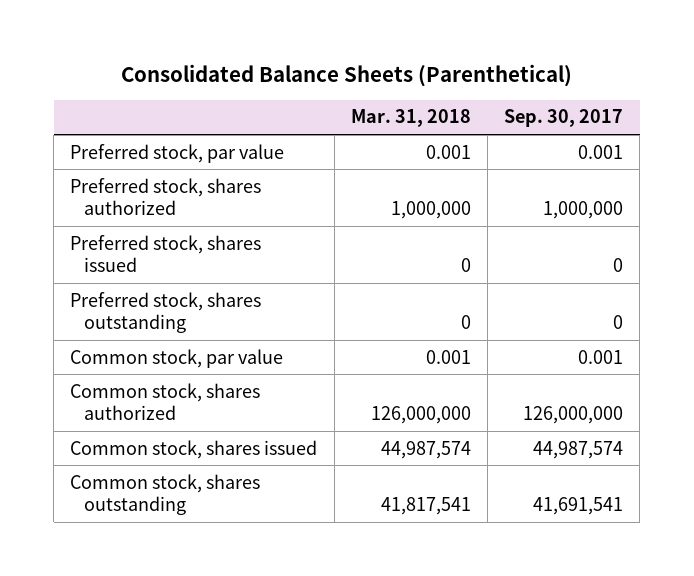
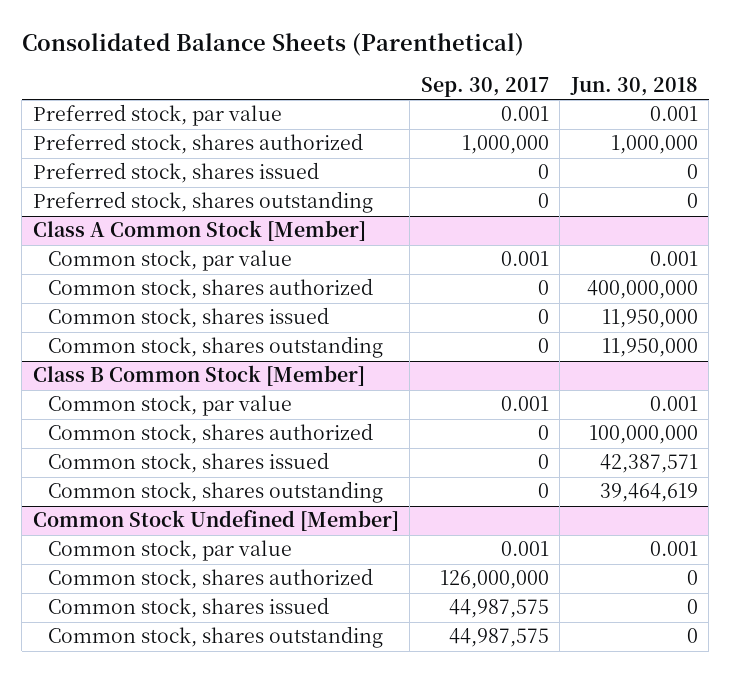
[350,109,471,128] Mar. 31, 2018 -> none
none -> [569,76,698,96] Jun. 30, 2018
none -> [32,220,366,242] Class A Common Stock [Member]
none -> [47,278,373,300] Common stock, shares authorized
none -> [47,307,329,329] Common stock, shares issued
none -> [47,336,383,359] Common stock, shares outstanding
none -> [32,365,365,387] Class B Common Stock [Member]
none -> [47,395,292,417] Common stock, par value
none -> [47,423,373,445] Common stock, shares authorized
none -> [47,452,329,474] Common stock, shares issued
none -> [47,481,383,504] Common stock, shares outstanding
none -> [32,510,399,532] Common Stock Undefined [Member]
none -> [47,540,292,562] Common stock, par value
[533,440,624,459] 44,987,574 -> [448,599,549,619] 44,987,575
[533,497,624,516] 41,691,541 -> [448,628,549,648] 44,987,575

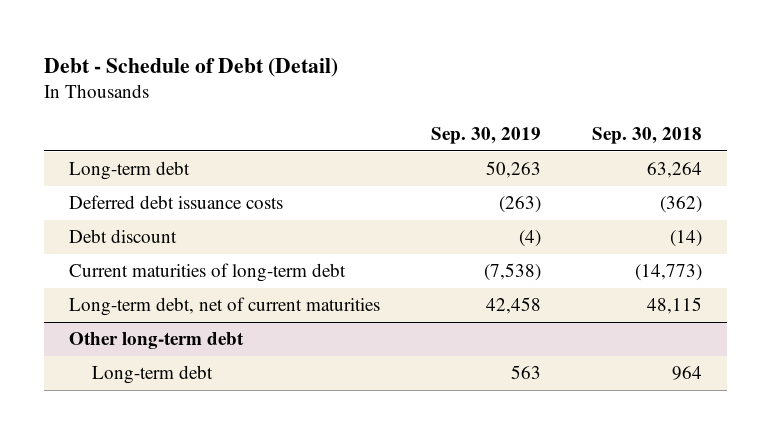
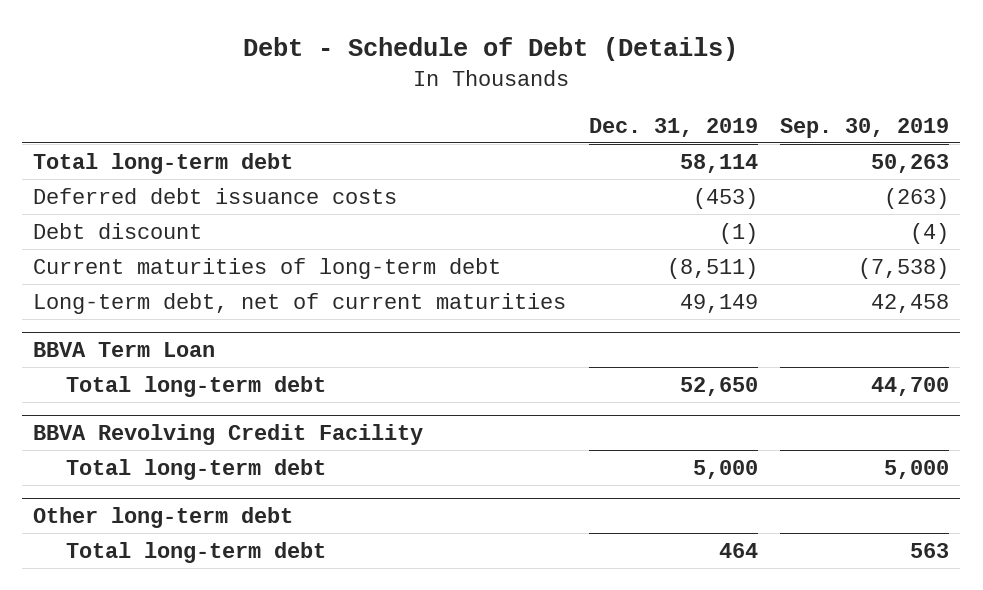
[43,58,338,78] Debt - Schedule of Debt (Detail) -> [243,37,739,62] Debt - Schedule of Debt (Details)
[591,127,702,145] Sep. 30, 2018 -> none
none -> [588,117,758,137] Dec. 31, 2019
[69,160,191,180] Long-term debt -> [33,152,294,174] Total long-term debt
none -> [33,342,216,358] BBVA Term Loan
none -> [65,375,326,397] Total long-term debt
none -> [33,424,424,446] BBVA Revolving Credit Facility
none -> [65,458,326,480] Total long-term debt
[91,364,213,384] Long-term debt -> [65,541,326,563] Total long-term debt

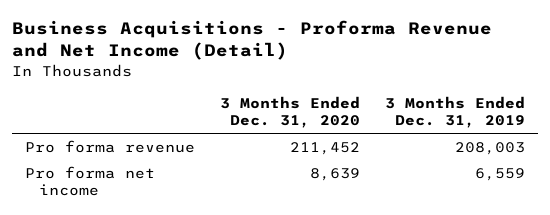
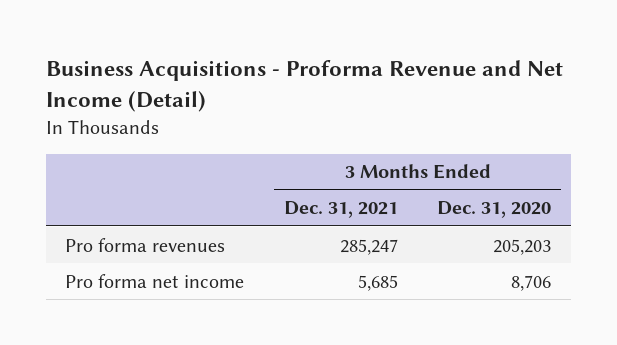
[385,95,526,129] 3 Months Ended Dec. 31, 2019 -> none
none -> [283,201,398,219] Dec. 31, 2021
[24,139,195,153] Pro forma revenue -> [65,237,226,252] Pro forma revenues
[290,141,361,155] 211,452 -> [493,238,552,255] 205,203
[310,167,361,181] 8,639 -> [511,274,552,291] 8,706

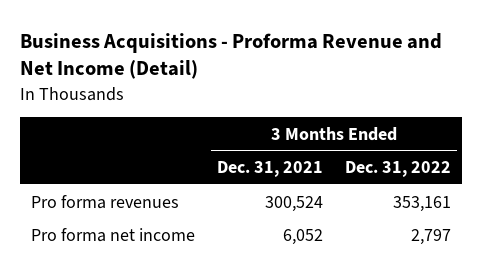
[437,201,552,219] Dec. 31, 2020 -> none
none -> [345,161,452,178] Dec. 31, 2022
[339,238,398,255] 285,247 -> [264,195,323,212] 300,524
[357,274,398,291] 5,685 -> [282,228,323,245] 6,052

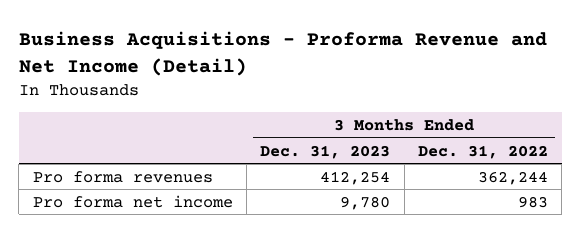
[216,161,323,178] Dec. 31, 2021 -> none
none -> [260,144,391,159] Dec. 31, 2023
[393,195,452,212] 353,161 -> [477,170,548,185] 362,244
[411,228,452,245] 2,797 -> [517,195,548,208] 983

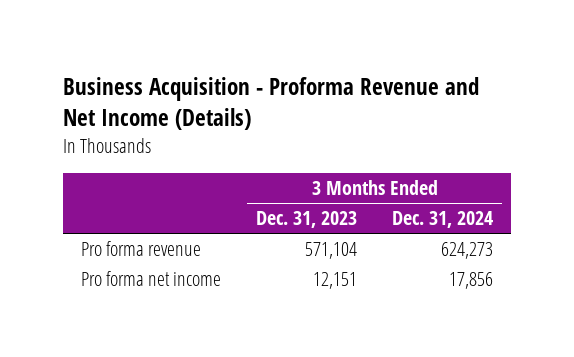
[18,31,547,77] Business Acquisitions - Proforma Revenue and Net Income (Detail) -> [63,76,480,130] Business Acquisition - Proforma Revenue and Net Income (Details)
[417,144,548,159] Dec. 31, 2022 -> none
none -> [392,211,494,229] Dec. 31, 2024
[32,170,213,183] Pro forma revenues -> [81,241,202,257] Pro forma revenue
[320,170,391,185] 412,254 -> [305,242,358,260] 571,104
[340,195,391,210] 9,780 -> [313,272,358,290] 12,151

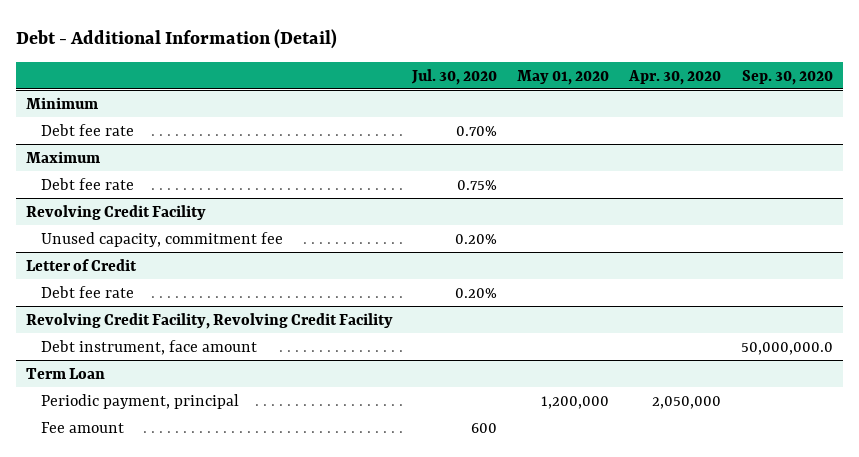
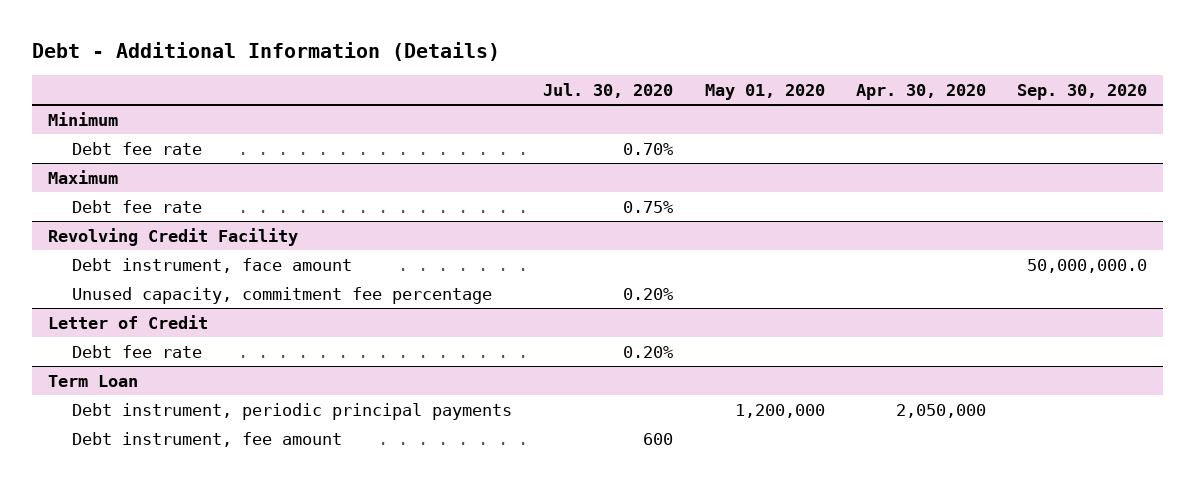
[15,28,337,49] Debt - Additional Information (Detail) -> [31,42,500,62] Debt - Additional Information (Details)
none -> [72,257,353,273] Debt instrument, face amount
[41,231,284,247] Unused capacity, commitment fee -> [72,286,493,304] Unused capacity, commitment fee percentage
[25,312,393,329] Revolving Credit Facility, Revolving Credit Facility -> none
[41,339,258,355] Debt instrument, face amount -> none
[41,393,240,409] Periodic payment, principal -> [72,402,513,420] Debt instrument, periodic principal payments
[41,421,125,433] Fee amount -> [72,431,343,447] Debt instrument, fee amount

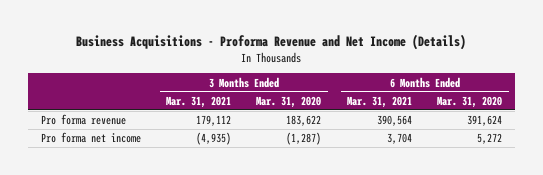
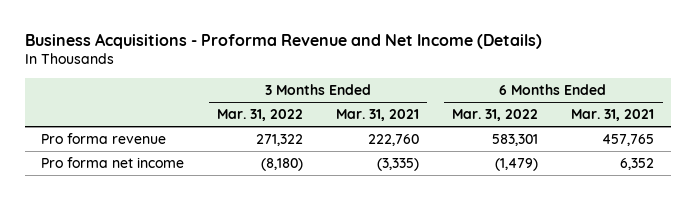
[256,95,322,108] Mar. 31, 2020 -> none
[437,95,503,108] Mar. 31, 2020 -> none
none -> [217,109,304,122] Mar. 31, 2022
none -> [452,109,539,122] Mar. 31, 2022
[196,115,232,127] 179,112 -> [368,133,420,146] 222,760
[376,115,412,127] 390,564 -> [602,133,655,146] 457,765
[196,132,232,146] (4,935) -> [377,157,420,171] (3,335)
[386,133,412,145] 3,704 -> [620,157,655,170] 6,352

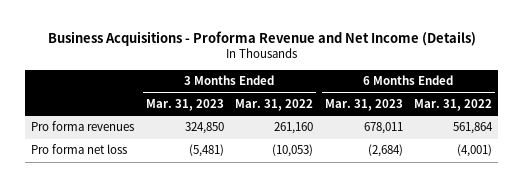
[336,109,420,122] Mar. 31, 2021 -> none
[571,109,655,122] Mar. 31, 2021 -> none
none -> [145,98,224,111] Mar. 31, 2023
none -> [324,98,403,111] Mar. 31, 2023
[41,132,167,144] Pro forma revenue -> [31,121,135,132] Pro forma revenues
[256,133,304,146] 271,322 -> [274,122,314,135] 261,160
[492,133,539,146] 583,301 -> [452,122,493,135] 561,864
[41,156,185,168] Pro forma net income -> [31,144,128,155] Pro forma net loss
[261,157,304,171] (8,180) -> [272,144,314,158] (10,053)
[495,157,539,171] (1,479) -> [456,144,492,158] (4,001)

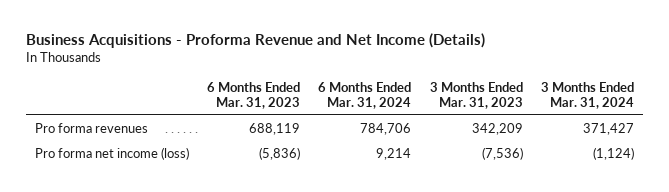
[235,98,314,111] Mar. 31, 2022 -> none
[413,98,492,111] Mar. 31, 2022 -> none
none -> [318,81,412,109] 6 Months Ended Mar. 31, 2024
none -> [540,81,634,109] 3 Months Ended Mar. 31, 2024
[184,122,224,135] 324,850 -> [471,122,523,135] 342,209
[363,122,403,135] 678,011 -> [249,122,301,135] 688,119
[31,144,128,155] Pro forma net loss -> [35,146,190,160] Pro forma net income (loss)
[188,144,224,158] (5,481) -> [481,146,523,160] (7,536)
[367,144,403,158] (2,684) -> [259,146,301,160] (5,836)

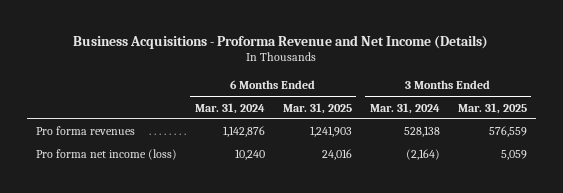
[207,81,301,109] 6 Months Ended Mar. 31, 2023 -> none
[429,81,523,109] 3 Months Ended Mar. 31, 2023 -> none
none -> [282,102,352,114] Mar. 31, 2025
none -> [457,102,527,114] Mar. 31, 2025
[360,122,412,135] 784,706 -> [222,126,265,138] 1,142,876
[582,122,634,135] 371,427 -> [403,126,440,138] 528,138
[376,147,412,160] 9,214 -> [234,149,265,161] 10,240
[592,146,634,160] (1,124) -> [405,149,440,161] (2,164)

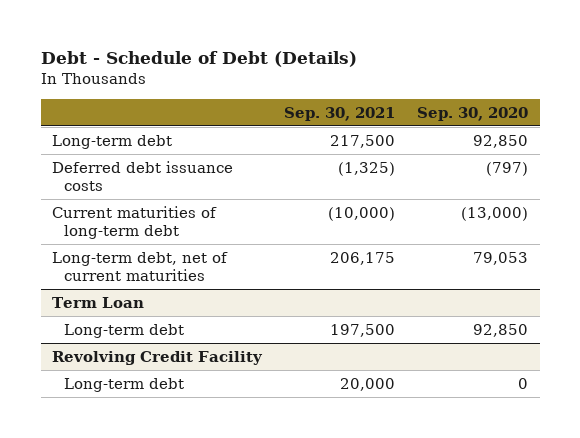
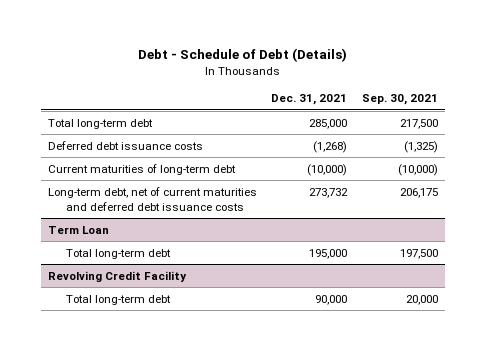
[417,106,529,121] Sep. 30, 2020 -> none
none -> [271,94,348,106] Dec. 31, 2021
[51,134,172,149] Long-term debt -> [48,118,154,129] Total long-term debt
[51,251,228,282] Long-term debt, net of current maturities -> [48,186,258,211] Long-term debt, net of current maturities and deferred debt issuance costs
[64,323,185,338] Long-term debt -> [66,248,172,259] Total long-term debt
[64,377,185,392] Long-term debt -> [66,294,172,305] Total long-term debt

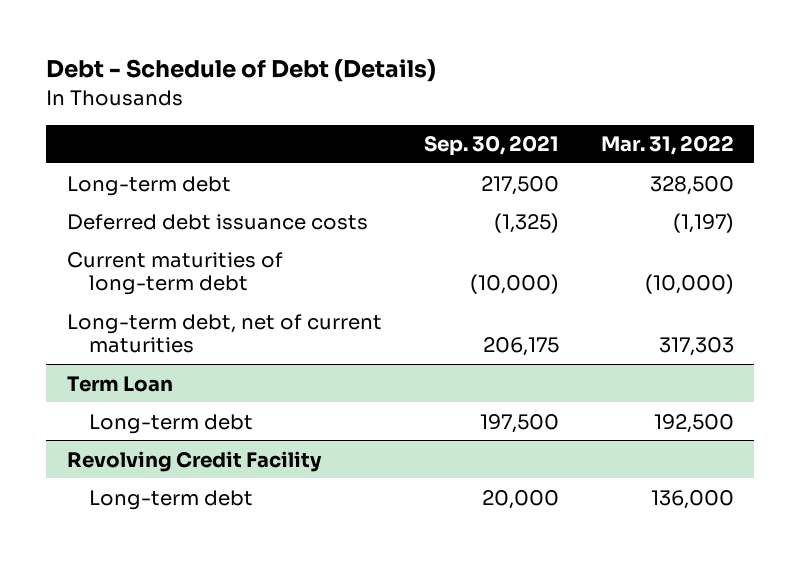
[271,94,348,106] Dec. 31, 2021 -> none
none -> [600,135,734,156] Mar. 31, 2022
[48,118,154,129] Total long-term debt -> [66,175,231,196] Long-term debt
[48,186,258,211] Long-term debt, net of current maturities and deferred debt issuance costs -> [66,313,382,354] Long-term debt, net of current maturities
[66,248,172,259] Total long-term debt -> [89,413,254,434] Long-term debt
[66,294,172,305] Total long-term debt -> [89,489,254,510] Long-term debt

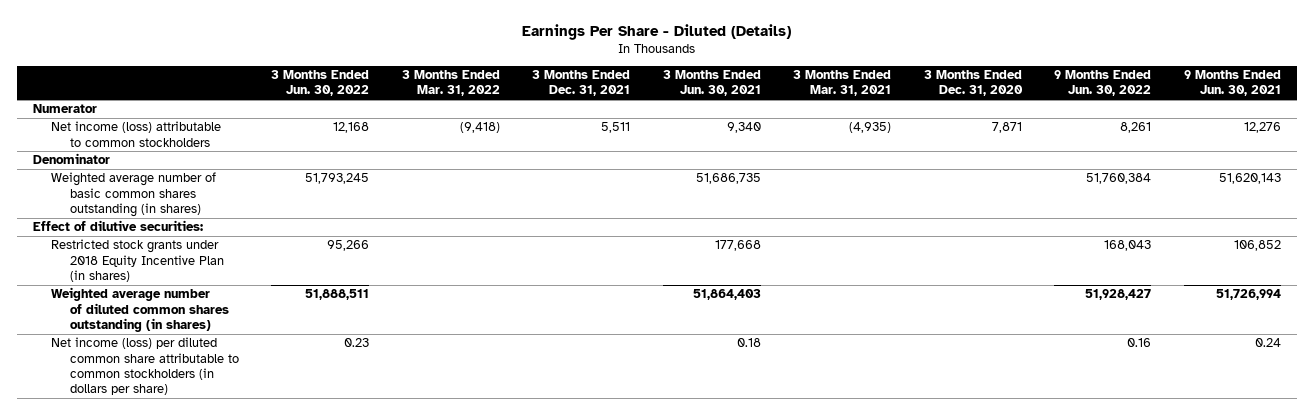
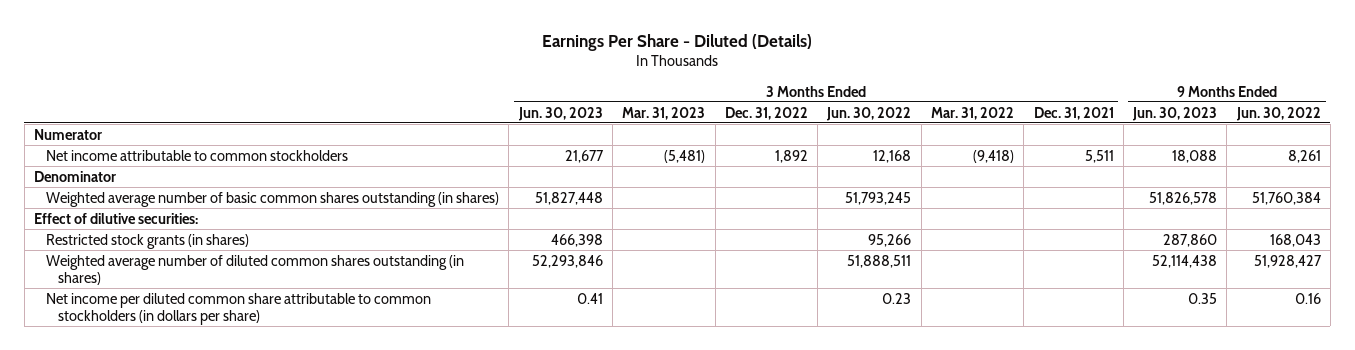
[662,70,761,97] 3 Months Ended Jun. 30, 2021 -> none
[793,70,892,97] 3 Months Ended Mar. 31, 2021 -> none
[923,70,1023,97] 3 Months Ended Dec. 31, 2020 -> none
[1183,70,1281,97] 9 Months Ended Jun. 30, 2021 -> none
none -> [517,106,603,121] Jun. 30, 2023
none -> [622,106,706,120] Mar. 31, 2023
none -> [724,106,808,120] Dec. 31, 2022
none -> [1132,106,1218,121] Jun. 30, 2023
[51,121,222,147] Net income (loss) attributable to common stockholders -> [46,149,349,161] Net income attributable to common stockholders
[51,239,224,282] Restricted stock grants under 2018 Equity Incentive Plan (in shares) -> [46,233,250,249] Restricted stock grants (in shares)
[51,337,239,395] Net income (loss) per diluted common share attributable to common stockholders (in dollars per share) -> [46,292,432,325] Net income per diluted common share attributable to common stockholders (in dollars per share)

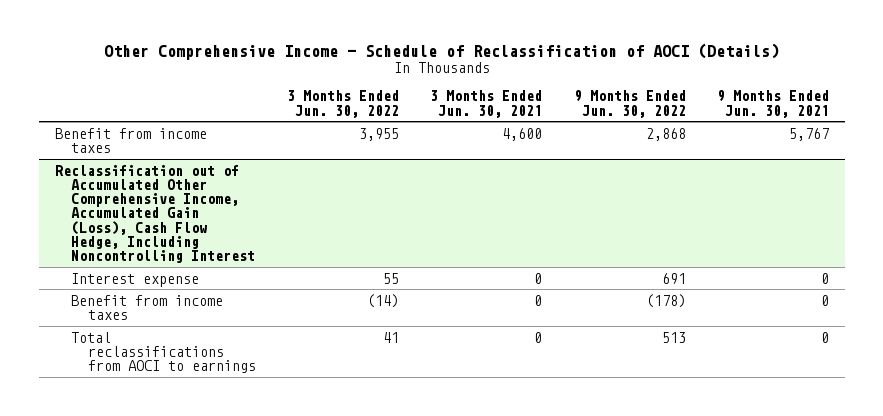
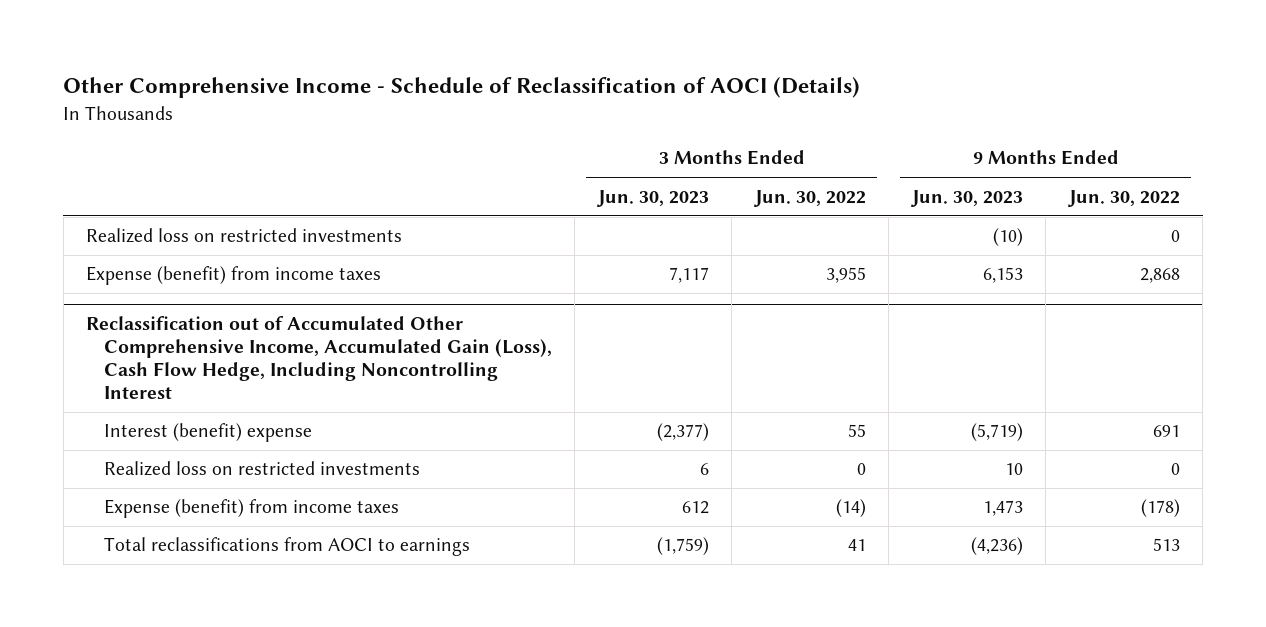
[430,90,543,118] 3 Months Ended Jun. 30, 2021 -> none
[716,90,829,118] 9 Months Ended Jun. 30, 2021 -> none
none -> [596,189,709,207] Jun. 30, 2023
none -> [910,189,1023,207] Jun. 30, 2023
none -> [86,228,403,244] Realized loss on restricted investments
[54,127,207,153] Benefit from income taxes -> [86,266,382,286] Expense (benefit) from income taxes
[71,272,200,287] Interest expense -> [103,423,312,443] Interest (benefit) expense
none -> [103,461,420,477] Realized loss on restricted investments
[71,294,224,320] Benefit from income taxes -> [103,499,399,519] Expense (benefit) from income taxes

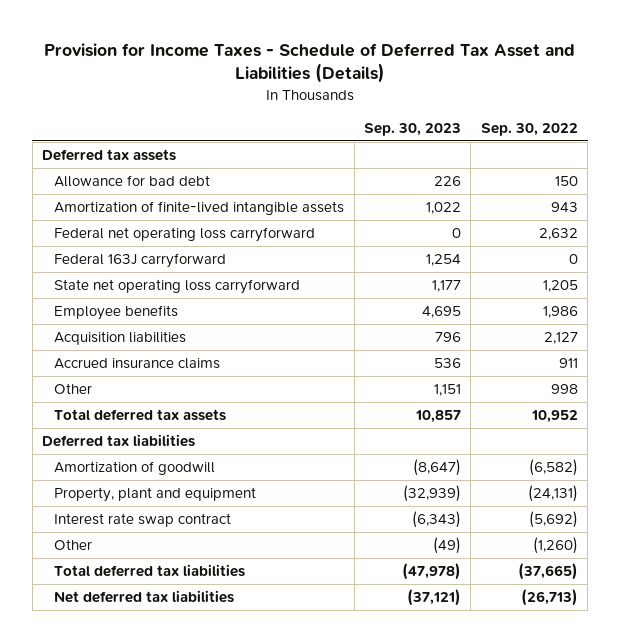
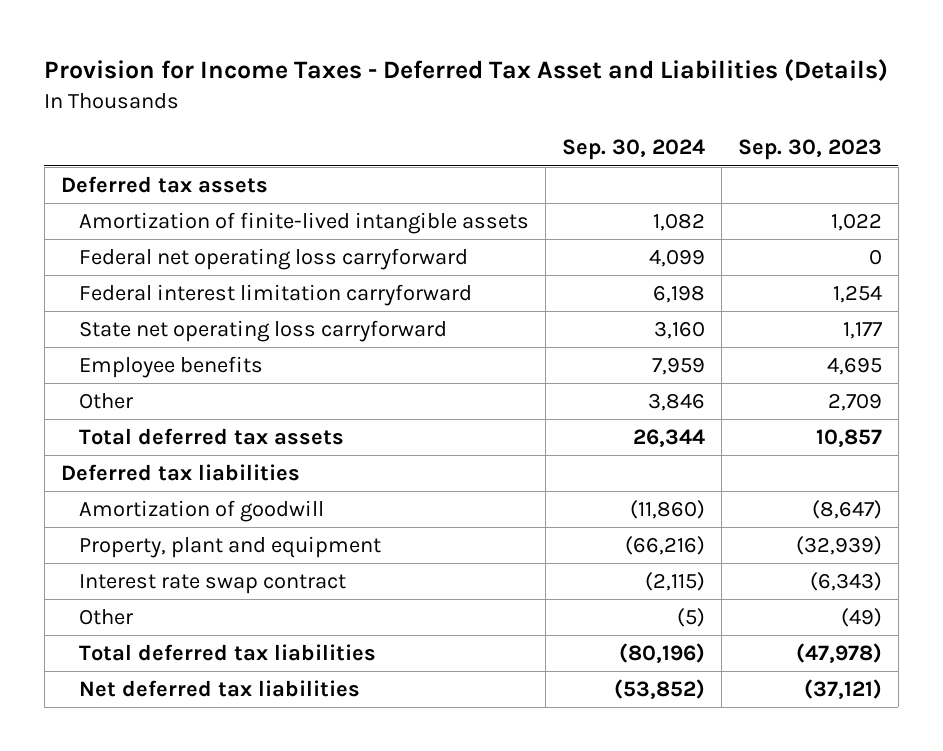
[43,42,575,84] Provision for Income Taxes - Schedule of Deferred Tax Asset and Liabilities (Details) -> [44,59,889,82] Provision for Income Taxes - Deferred Tax Asset and Liabilities (Details)
[480,122,578,136] Sep. 30, 2022 -> none
none -> [561,139,705,161] Sep. 30, 2024
[54,174,211,187] Allowance for bad debt -> none
[54,252,227,268] Federal 163J carryforward -> [78,284,472,307] Federal interest limitation carryforward
[54,330,187,345] Acquisition liabilities -> none
[54,357,221,369] Accrued insurance claims -> none
[433,383,461,396] 1,151 -> [827,393,882,412] 2,709

